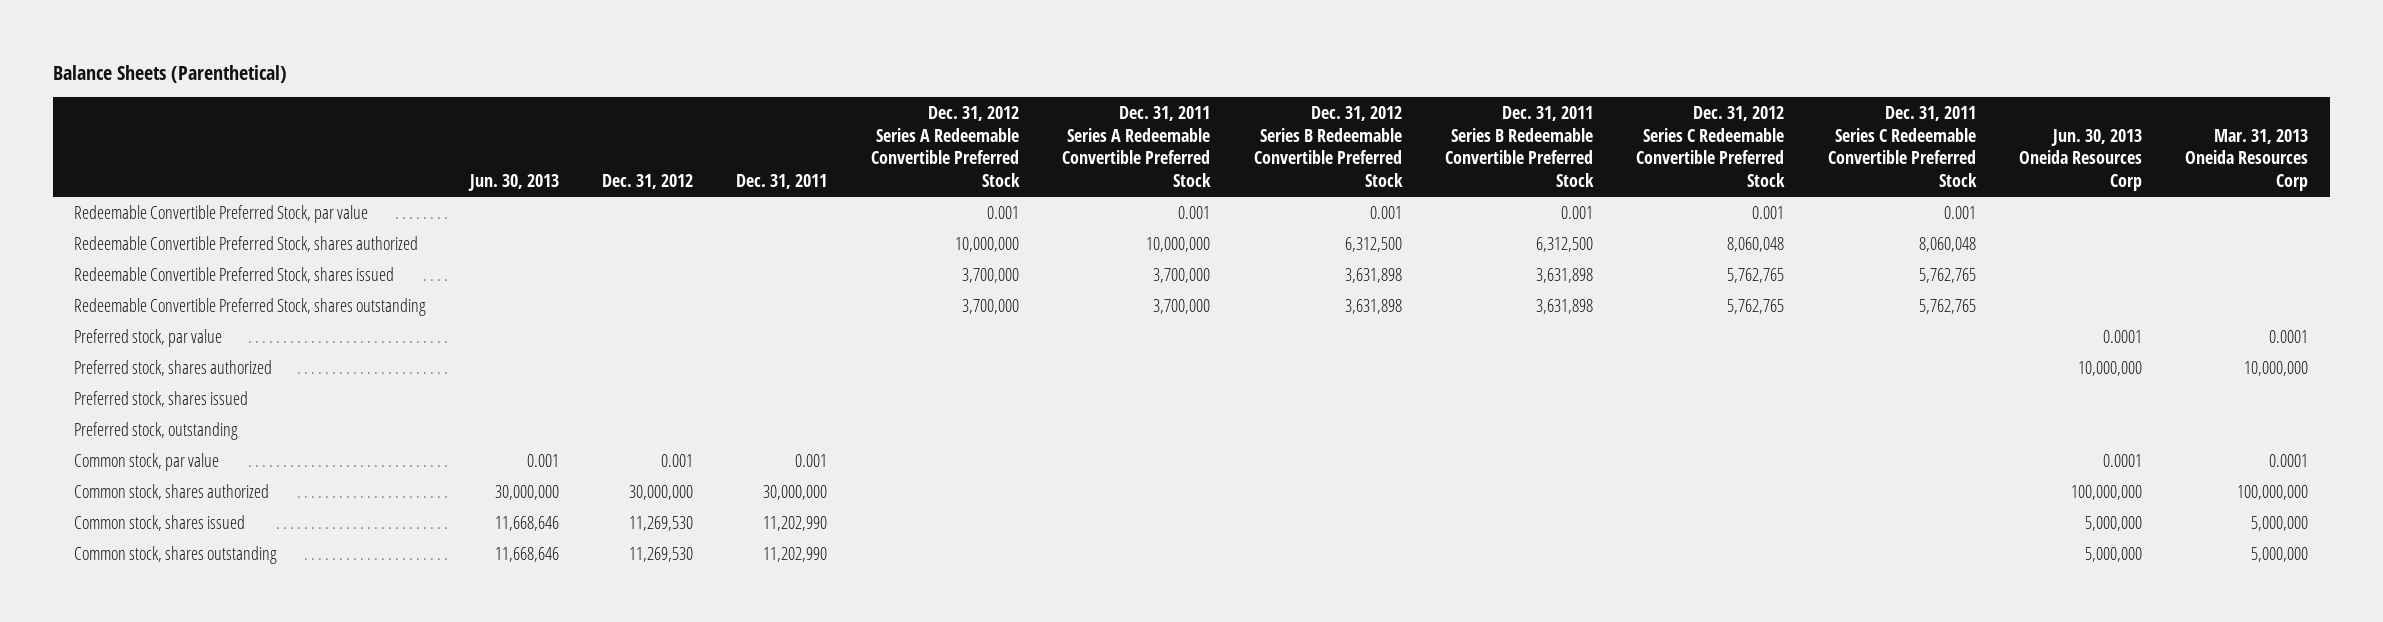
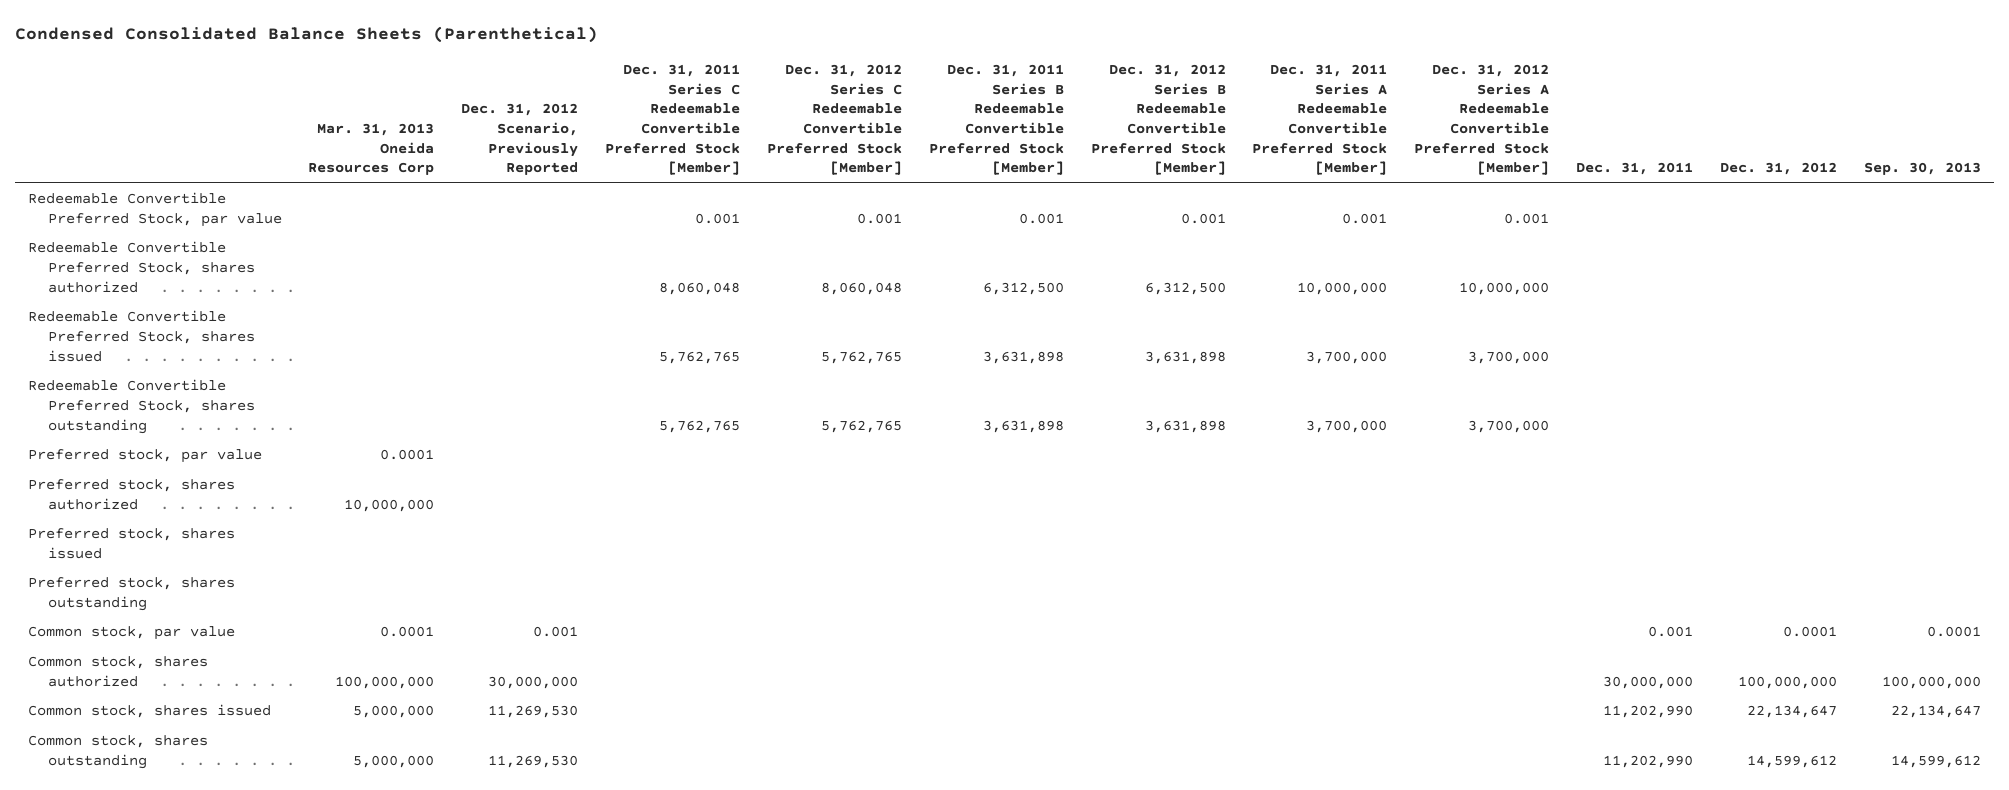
[52,64,287,83] Balance Sheets (Parenthetical) -> [15,26,599,44] Condensed Consolidated Balance Sheets (Parenthetical)
[467,173,559,191] Jun. 30, 2013 -> none
[870,106,1020,187] Dec. 31, 2012 Series A Redeemable Convertible Preferred Stock -> none
[1062,106,1212,187] Dec. 31, 2011 Series A Redeemable Convertible Preferred Stock -> none
[1253,106,1403,187] Dec. 31, 2012 Series B Redeemable Convertible Preferred Stock -> none
[1444,106,1594,187] Dec. 31, 2011 Series B Redeemable Convertible Preferred Stock -> none
[1636,106,1786,187] Dec. 31, 2012 Series C Redeemable Convertible Preferred Stock -> none
[1827,106,1977,187] Dec. 31, 2011 Series C Redeemable Convertible Preferred Stock -> none
[2019,128,2143,191] Jun. 30, 2013 Oneida Resources Corp -> none
none -> [461,103,579,176] Dec. 31, 2012 Scenario, Previously Reported
none -> [605,64,741,176] Dec. 31, 2011 Series C Redeemable Convertible Preferred Stock [Member]
none -> [766,64,902,176] Dec. 31, 2012 Series C Redeemable Convertible Preferred Stock [Member]
none -> [928,64,1064,176] Dec. 31, 2011 Series B Redeemable Convertible Preferred Stock [Member]
none -> [1090,64,1226,176] Dec. 31, 2012 Series B Redeemable Convertible Preferred Stock [Member]
none -> [1252,64,1388,176] Dec. 31, 2011 Series A Redeemable Convertible Preferred Stock [Member]
none -> [1414,64,1550,176] Dec. 31, 2012 Series A Redeemable Convertible Preferred Stock [Member]
none -> [1863,162,1981,176] Sep. 30, 2013
[74,421,239,440] Preferred stock, outstanding -> [28,577,236,612] Preferred stock, shares outstanding
[661,453,694,467] 0.001 -> [1782,626,1837,638] 0.0001
[629,484,694,500] 30,000,000 -> [1737,676,1837,690] 100,000,000
[629,515,694,531] 11,269,530 -> [1746,705,1837,719] 22,134,647
[629,546,694,562] 11,269,530 -> [1746,755,1837,769] 14,599,612

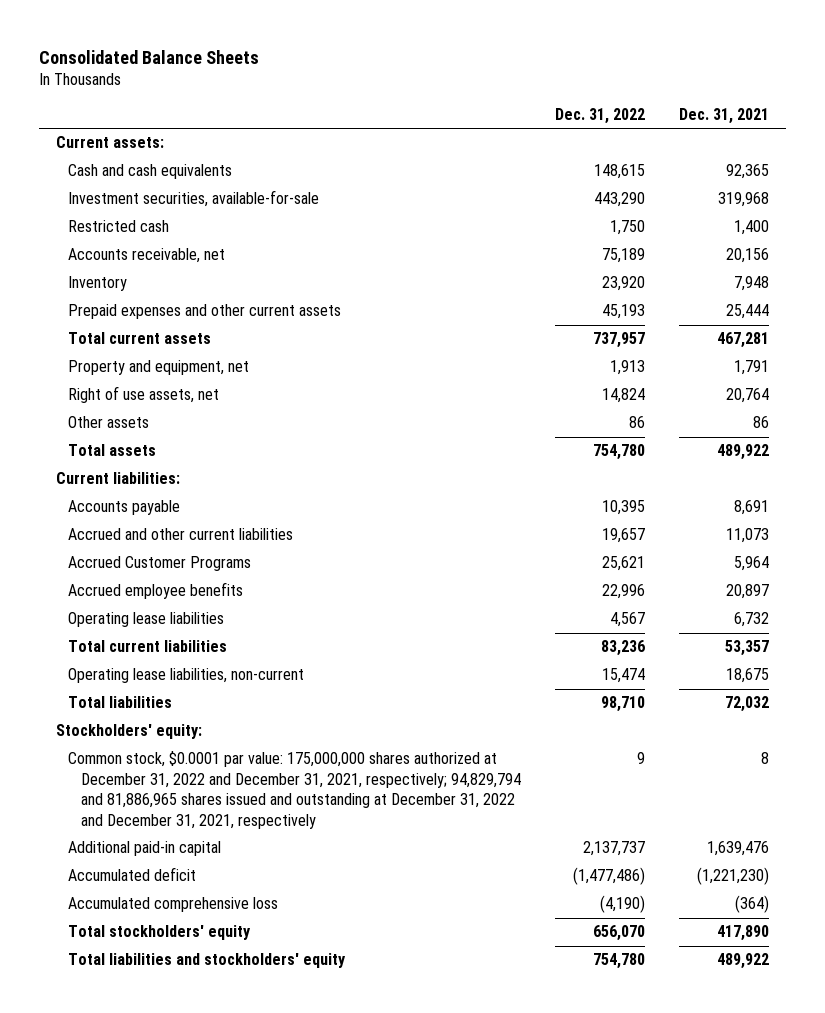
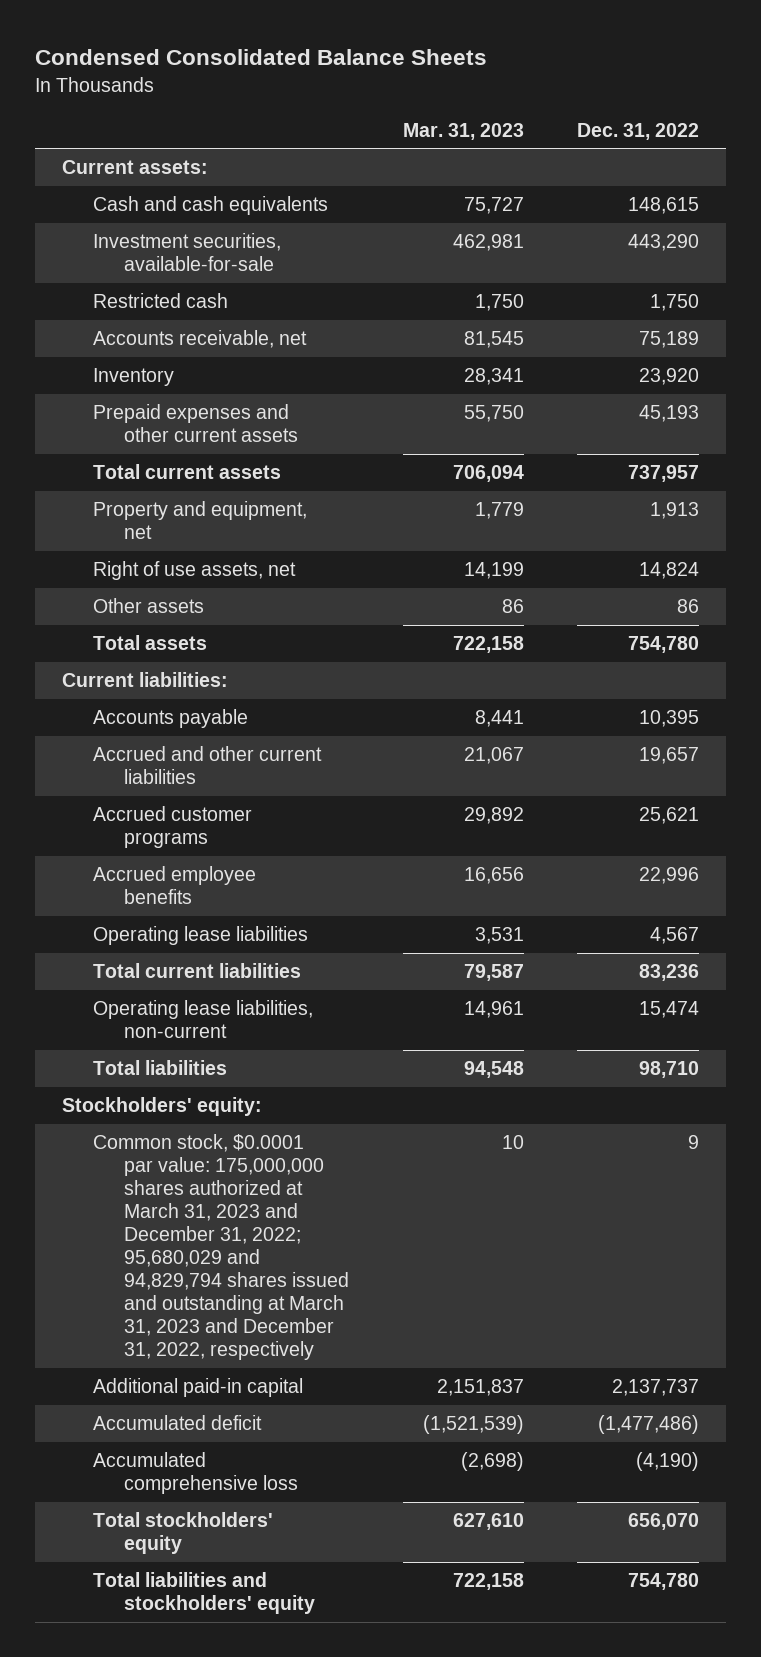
[39,49,260,64] Consolidated Balance Sheets -> [34,49,487,66] Condensed Consolidated Balance Sheets
[678,108,769,125] Dec. 31, 2021 -> none
none -> [402,122,524,140] Mar. 31, 2023
[68,556,252,572] Accrued Customer Programs -> [93,806,253,849] Accrued customer programs
[68,751,521,830] Common stock, $0.0001 par value: 175,000,000 shares authorized at December 31, 2022 and December 31, 2021, respectively; 94,829,794 and 81,886,965 shares issued and outstanding at December 31, 2022 and December 31, 2021, respectively -> [93,1134,350,1361] Common stock, $0.0001 par value: 175,000,000 shares authorized at March 31, 2023 and December 31, 2022; 95,680,029 and 94,829,794 shares issued and outstanding at March 31, 2023 and December 31, 2022, respectively

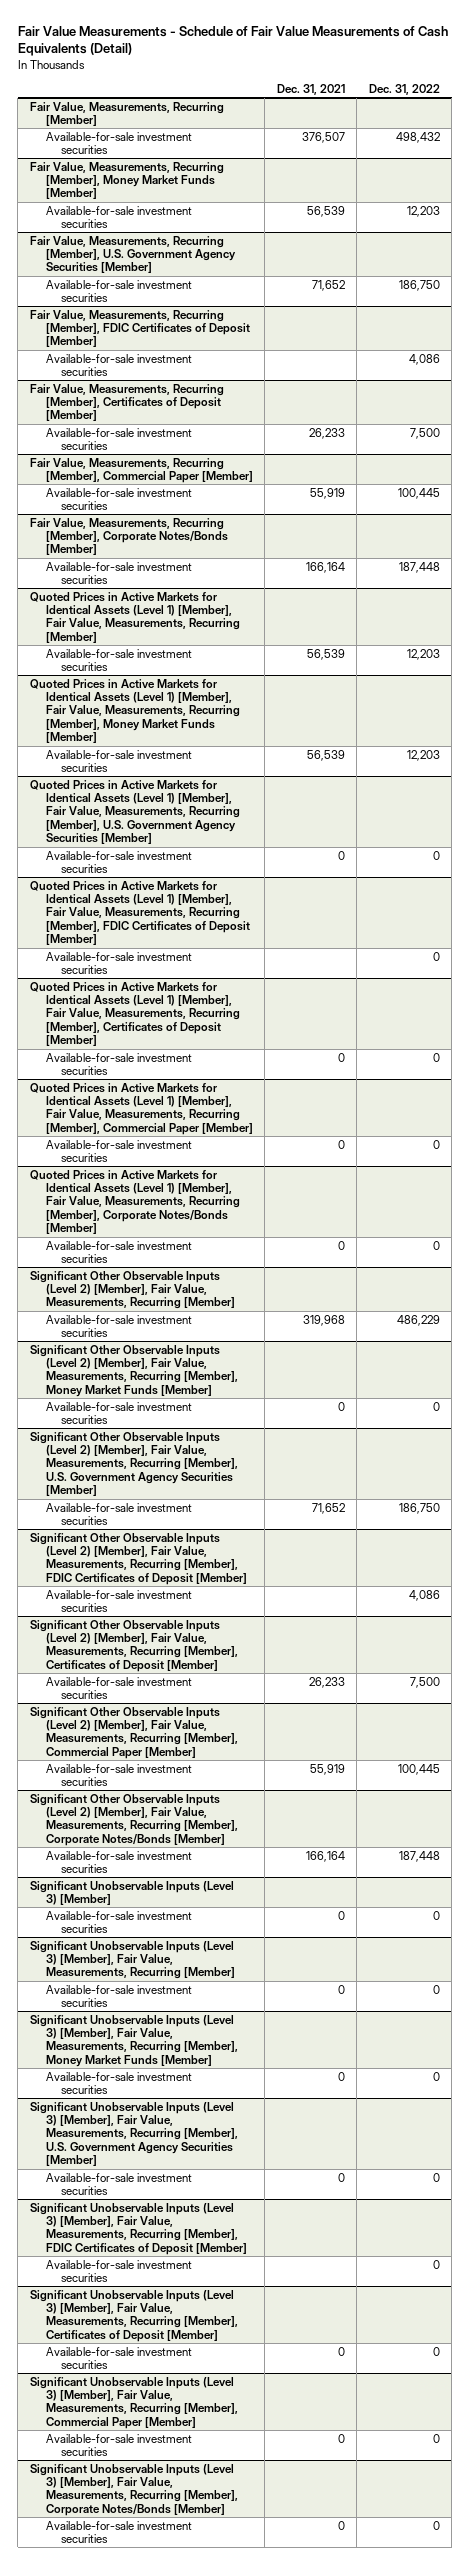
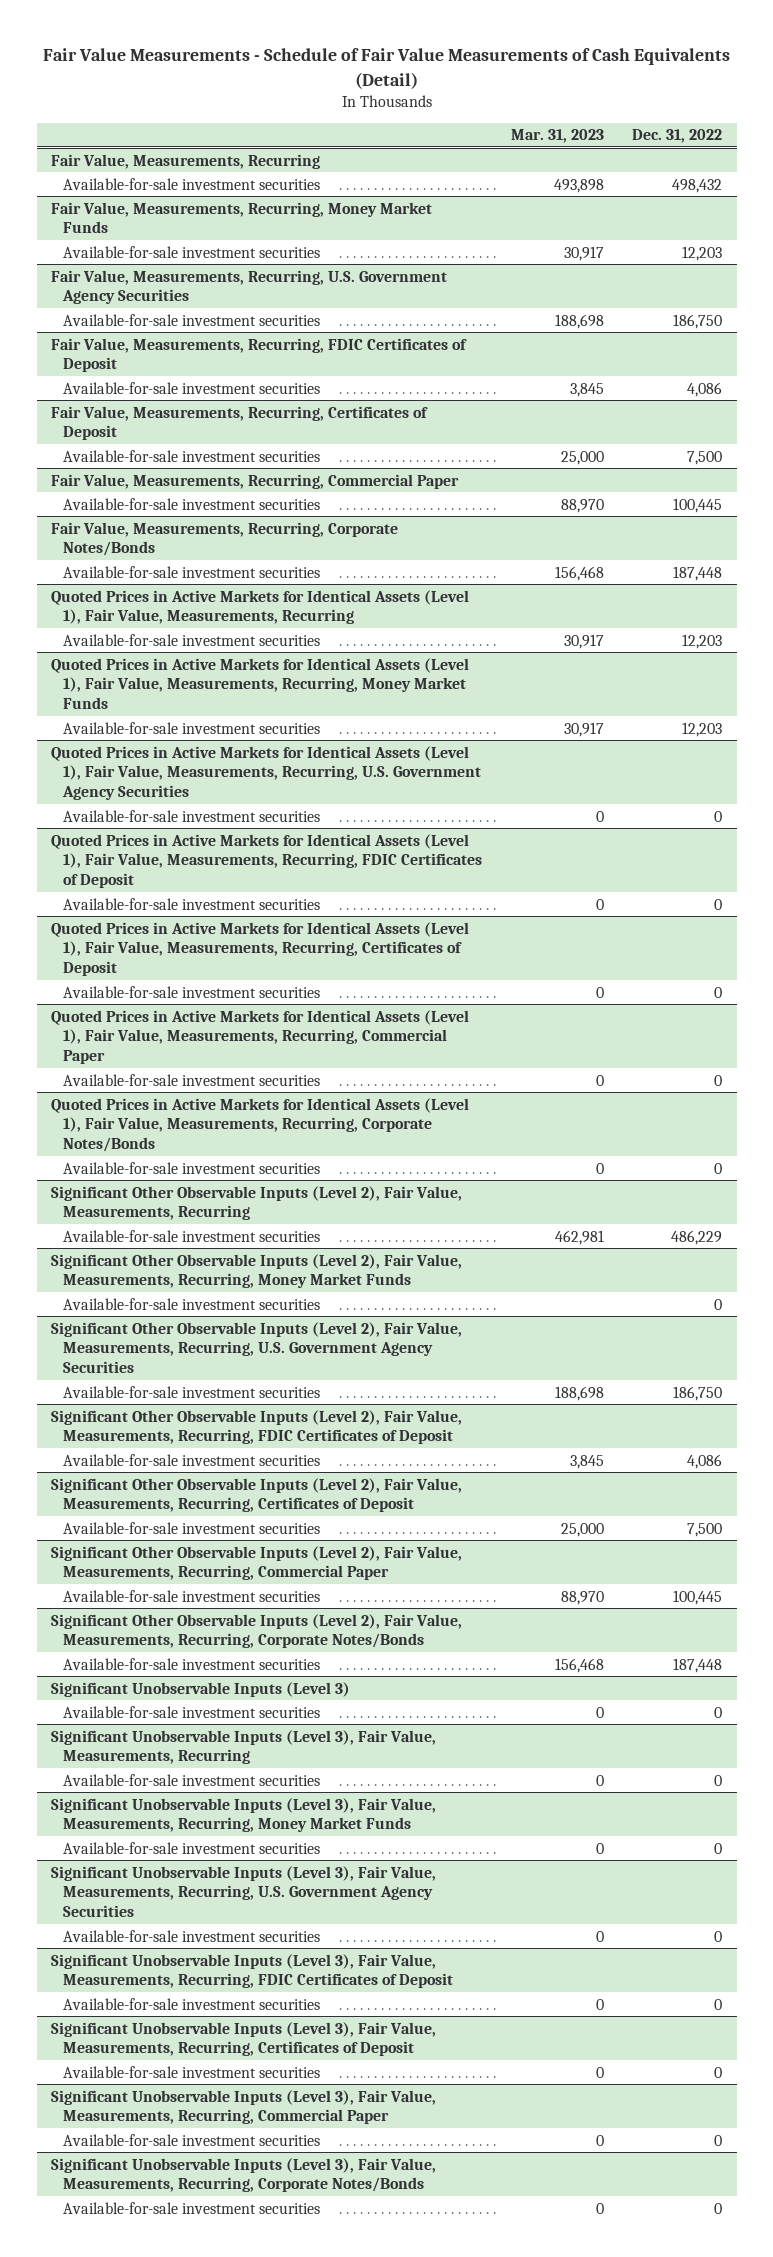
[276,83,345,95] Dec. 31, 2021 -> none
none -> [510,129,604,144] Mar. 31, 2023
[29,101,224,127] Fair Value, Measurements, Recurring [Member] -> [51,153,321,169] Fair Value, Measurements, Recurring
[29,161,224,200] Fair Value, Measurements, Recurring [Member], Money Market Funds [Member] -> [51,201,433,234] Fair Value, Measurements, Recurring, Money Market Funds
[29,235,236,274] Fair Value, Measurements, Recurring [Member], U.S. Government Agency Securities [Member] -> [51,269,448,305] Fair Value, Measurements, Recurring, U.S. Government Agency Securities
[29,309,250,348] Fair Value, Measurements, Recurring [Member], FDIC Certificates of Deposit [Member] -> [51,337,468,373] Fair Value, Measurements, Recurring, FDIC Certificates of Deposit
[29,383,224,422] Fair Value, Measurements, Recurring [Member], Certificates of Deposit [Member] -> [51,405,429,441] Fair Value, Measurements, Recurring, Certificates of Deposit
[29,457,253,484] Fair Value, Measurements, Recurring [Member], Commercial Paper [Member] -> [51,473,460,489] Fair Value, Measurements, Recurring, Commercial Paper
[29,517,228,556] Fair Value, Measurements, Recurring [Member], Corporate Notes/Bonds [Member] -> [51,521,399,557] Fair Value, Measurements, Recurring, Corporate Notes/Bonds
[29,591,240,643] Quoted Prices in Active Markets for Identical Assets (Level 1) [Member], Fair Value, Measurements, Recurring [Member] -> [51,589,470,625] Quoted Prices in Active Markets for Identical Assets (Level 1), Fair Value, Measurements, Recurring
[29,678,240,744] Quoted Prices in Active Markets for Identical Assets (Level 1) [Member], Fair Value, Measurements, Recurring [Member], Money Market Funds [Member] -> [51,657,470,710] Quoted Prices in Active Markets for Identical Assets (Level 1), Fair Value, Measurements, Recurring, Money Market Funds
[29,779,240,845] Quoted Prices in Active Markets for Identical Assets (Level 1) [Member], Fair Value, Measurements, Recurring [Member], U.S. Government Agency Securities [Member] -> [51,745,481,801] Quoted Prices in Active Markets for Identical Assets (Level 1), Fair Value, Measurements, Recurring, U.S. Government Agency Securities
[29,880,250,946] Quoted Prices in Active Markets for Identical Assets (Level 1) [Member], Fair Value, Measurements, Recurring [Member], FDIC Certificates of Deposit [Member] -> [51,833,482,889] Quoted Prices in Active Markets for Identical Assets (Level 1), Fair Value, Measurements, Recurring, FDIC Certificates of Deposit
[29,981,240,1047] Quoted Prices in Active Markets for Identical Assets (Level 1) [Member], Fair Value, Measurements, Recurring [Member], Certificates of Deposit [Member] -> [51,921,470,977] Quoted Prices in Active Markets for Identical Assets (Level 1), Fair Value, Measurements, Recurring, Certificates of Deposit
[29,1082,253,1135] Quoted Prices in Active Markets for Identical Assets (Level 1) [Member], Fair Value, Measurements, Recurring [Member], Commercial Paper [Member] -> [51,1009,470,1065] Quoted Prices in Active Markets for Identical Assets (Level 1), Fair Value, Measurements, Recurring, Commercial Paper
[29,1169,240,1235] Quoted Prices in Active Markets for Identical Assets (Level 1) [Member], Fair Value, Measurements, Recurring [Member], Corporate Notes/Bonds [Member] -> [51,1097,470,1153] Quoted Prices in Active Markets for Identical Assets (Level 1), Fair Value, Measurements, Recurring, Corporate Notes/Bonds
[29,1270,235,1310] Significant Other Observable Inputs (Level 2) [Member], Fair Value, Measurements, Recurring [Member] -> [51,1185,463,1221] Significant Other Observable Inputs (Level 2), Fair Value, Measurements, Recurring
[29,1344,238,1397] Significant Other Observable Inputs (Level 2) [Member], Fair Value, Measurements, Recurring [Member], Money Market Funds [Member] -> [51,1253,463,1289] Significant Other Observable Inputs (Level 2), Fair Value, Measurements, Recurring, Money Market Funds
[29,1431,238,1497] Significant Other Observable Inputs (Level 2) [Member], Fair Value, Measurements, Recurring [Member], U.S. Government Agency Securities [Member] -> [51,1321,463,1374] Significant Other Observable Inputs (Level 2), Fair Value, Measurements, Recurring, U.S. Government Agency Securities
[29,1532,247,1585] Significant Other Observable Inputs (Level 2) [Member], Fair Value, Measurements, Recurring [Member], FDIC Certificates of Deposit [Member] -> [51,1409,463,1445] Significant Other Observable Inputs (Level 2), Fair Value, Measurements, Recurring, FDIC Certificates of Deposit
[29,1619,238,1672] Significant Other Observable Inputs (Level 2) [Member], Fair Value, Measurements, Recurring [Member], Certificates of Deposit [Member] -> [51,1477,463,1513] Significant Other Observable Inputs (Level 2), Fair Value, Measurements, Recurring, Certificates of Deposit
[29,1706,238,1759] Significant Other Observable Inputs (Level 2) [Member], Fair Value, Measurements, Recurring [Member], Commercial Paper [Member] -> [51,1545,463,1581] Significant Other Observable Inputs (Level 2), Fair Value, Measurements, Recurring, Commercial Paper
[29,1793,238,1846] Significant Other Observable Inputs (Level 2) [Member], Fair Value, Measurements, Recurring [Member], Corporate Notes/Bonds [Member] -> [51,1613,463,1649] Significant Other Observable Inputs (Level 2), Fair Value, Measurements, Recurring, Corporate Notes/Bonds
[29,1880,234,1906] Significant Unobservable Inputs (Level 3) [Member] -> [51,1681,351,1697] Significant Unobservable Inputs (Level 3)
[29,1940,235,1980] Significant Unobservable Inputs (Level 3) [Member], Fair Value, Measurements, Recurring [Member] -> [51,1729,437,1765] Significant Unobservable Inputs (Level 3), Fair Value, Measurements, Recurring
[29,2014,238,2067] Significant Unobservable Inputs (Level 3) [Member], Fair Value, Measurements, Recurring [Member], Money Market Funds [Member] -> [51,1797,437,1833] Significant Unobservable Inputs (Level 3), Fair Value, Measurements, Recurring, Money Market Funds
[29,2101,238,2167] Significant Unobservable Inputs (Level 3) [Member], Fair Value, Measurements, Recurring [Member], U.S. Government Agency Securities [Member] -> [51,1865,437,1918] Significant Unobservable Inputs (Level 3), Fair Value, Measurements, Recurring, U.S. Government Agency Securities
[29,2202,247,2255] Significant Unobservable Inputs (Level 3) [Member], Fair Value, Measurements, Recurring [Member], FDIC Certificates of Deposit [Member] -> [51,1953,453,1989] Significant Unobservable Inputs (Level 3), Fair Value, Measurements, Recurring, FDIC Certificates of Deposit
[29,2289,238,2342] Significant Unobservable Inputs (Level 3) [Member], Fair Value, Measurements, Recurring [Member], Certificates of Deposit [Member] -> [51,2021,437,2057] Significant Unobservable Inputs (Level 3), Fair Value, Measurements, Recurring, Certificates of Deposit
[29,2376,238,2429] Significant Unobservable Inputs (Level 3) [Member], Fair Value, Measurements, Recurring [Member], Commercial Paper [Member] -> [51,2089,437,2125] Significant Unobservable Inputs (Level 3), Fair Value, Measurements, Recurring, Commercial Paper
[29,2463,238,2516] Significant Unobservable Inputs (Level 3) [Member], Fair Value, Measurements, Recurring [Member], Corporate Notes/Bonds [Member] -> [51,2157,437,2193] Significant Unobservable Inputs (Level 3), Fair Value, Measurements, Recurring, Corporate Notes/Bonds

